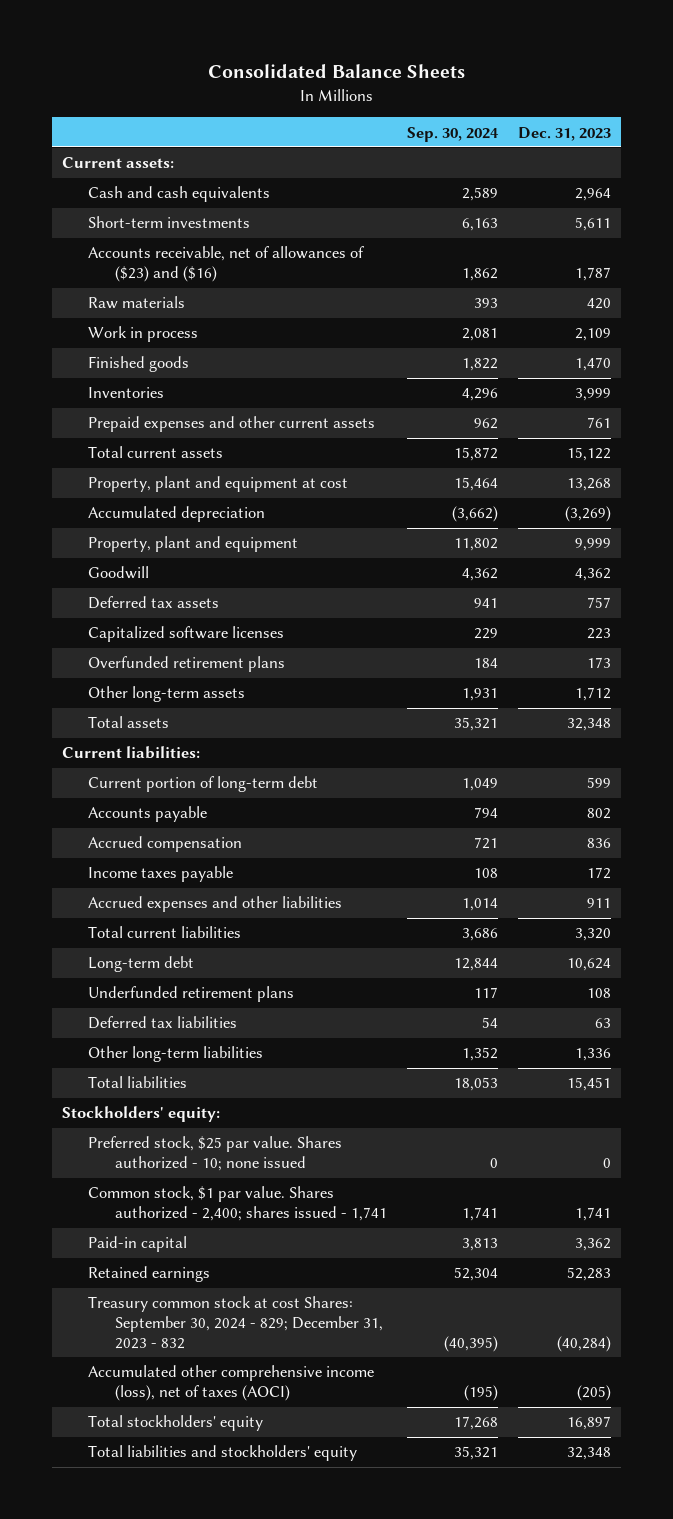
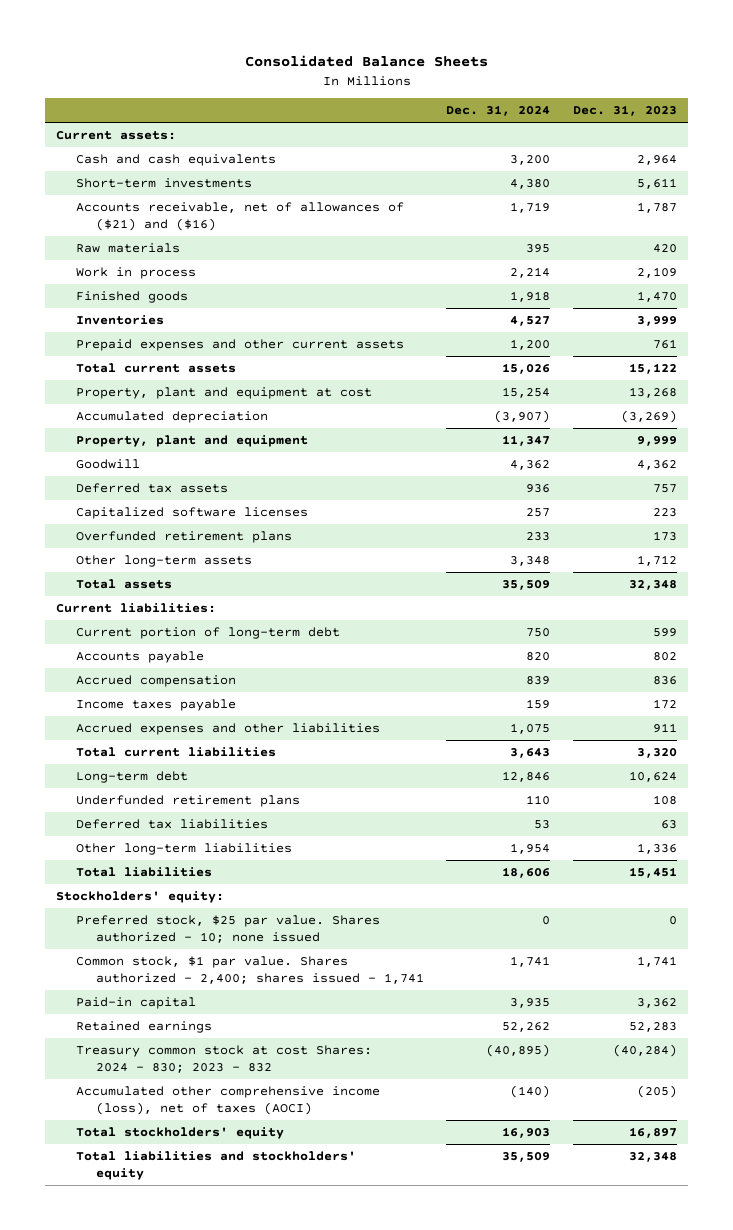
[407,126,500,142] Sep. 30, 2024 -> none
none -> [446,105,551,117] Dec. 31, 2024
[88,246,365,283] Accounts receivable, net of allowances of ($23) and ($16) -> [76,201,405,232] Accounts receivable, net of allowances of ($21) and ($16)
[88,1296,383,1350] Treasury common stock at cost Shares: September 30, 2024 - 829; December 31, 2023 - 832 -> [76,1044,373,1074] Treasury common stock at cost Shares: 2024 - 830; 2023 - 832

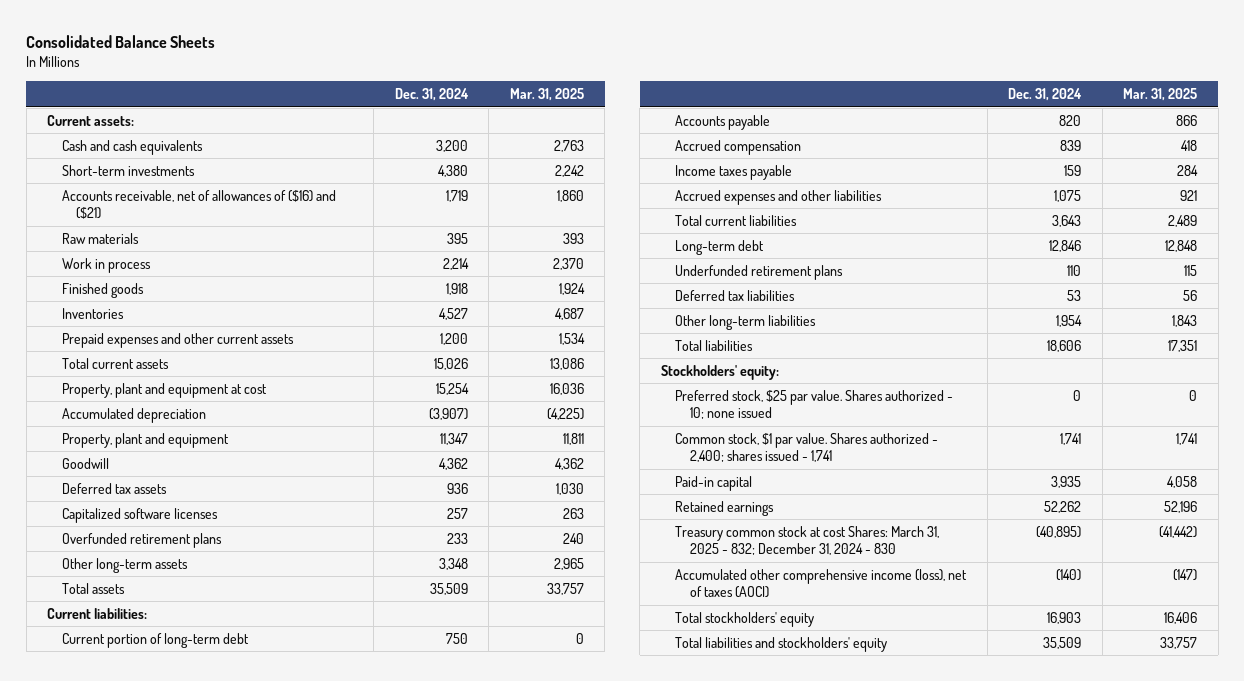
[572,105,677,117] Dec. 31, 2023 -> none
none -> [509,88,584,102] Mar. 31, 2025
[76,201,405,232] Accounts receivable, net of allowances of ($21) and ($16) -> [61,189,336,220] Accounts receivable, net of allowances of ($16) and ($21)
[76,1044,373,1074] Treasury common stock at cost Shares: 2024 - 830; 2023 - 832 -> [675,525,940,556] Treasury common stock at cost Shares: March 31, 2025 - 832; December 31, 2024 - 830

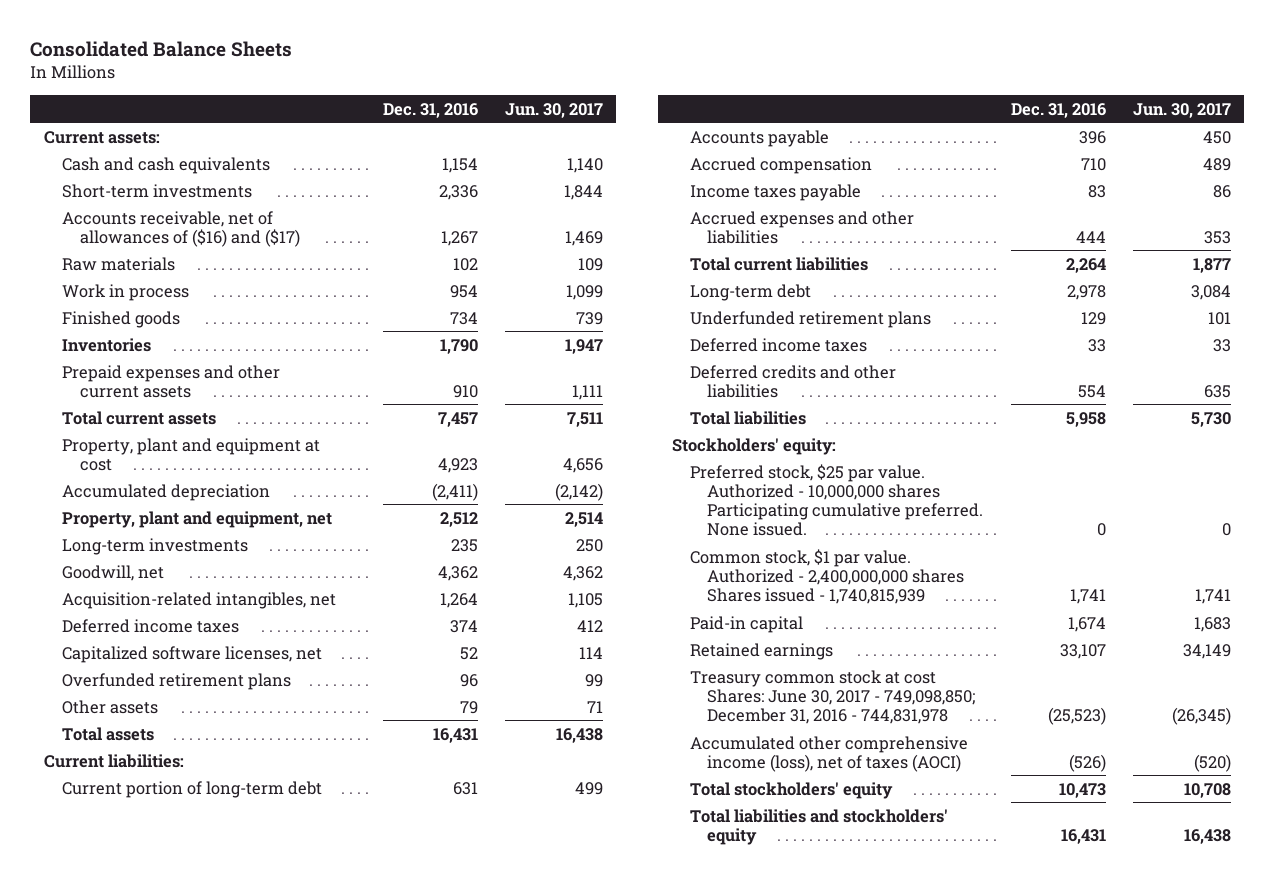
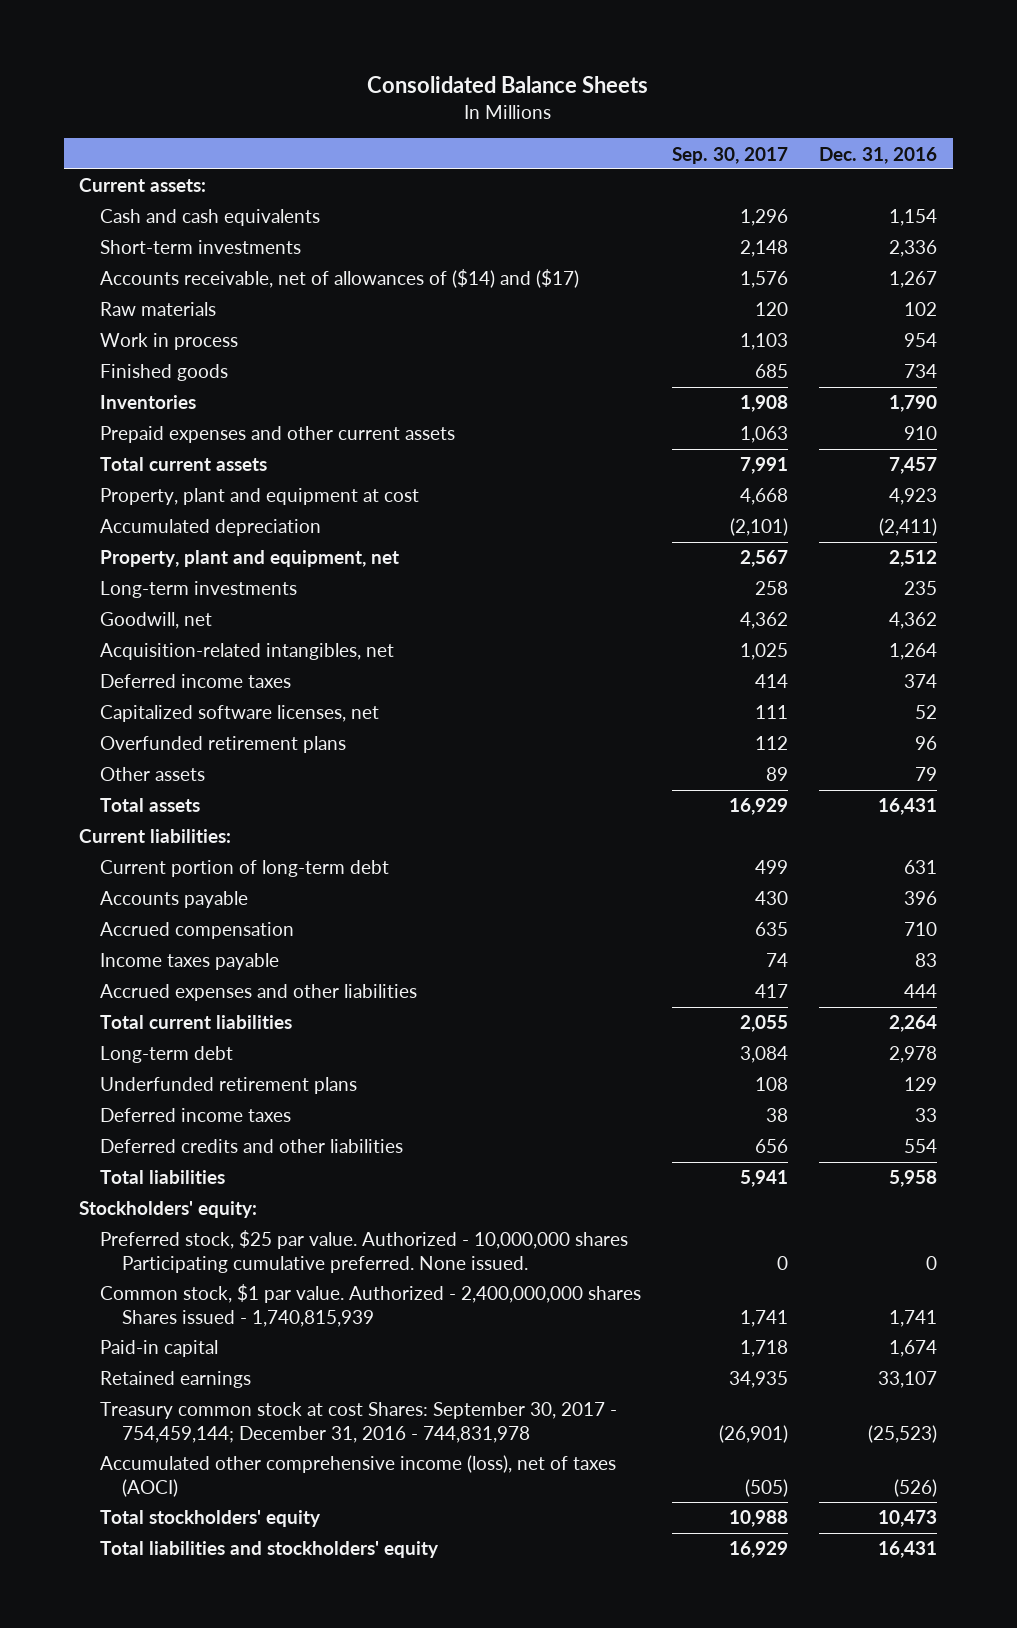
[504,102,603,118] Jun. 30, 2017 -> none
none -> [672,146,789,164] Sep. 30, 2017
[61,210,300,247] Accounts receivable, net of allowances of ($16) and ($17) -> [100,269,580,289] Accounts receivable, net of allowances of ($14) and ($17)
[689,669,976,724] Treasury common stock at cost Shares: June 30, 2017 - 749,098,850; December 31, 2016 - 744,831,978 -> [100,1402,618,1443] Treasury common stock at cost Shares: September 30, 2017 - 754,459,144; December 31, 2016 - 744,831,978

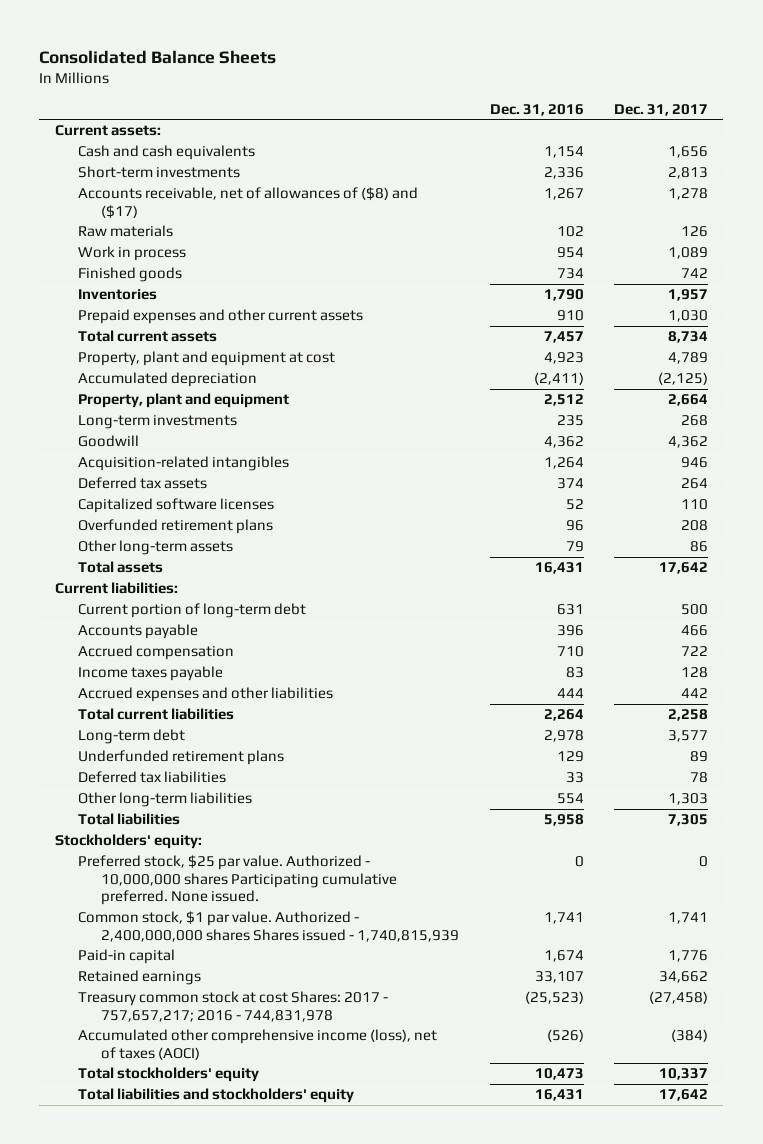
[672,146,789,164] Sep. 30, 2017 -> none
none -> [614,103,709,116] Dec. 31, 2017
[100,269,580,289] Accounts receivable, net of allowances of ($14) and ($17) -> [77,187,418,219] Accounts receivable, net of allowances of ($8) and ($17)
[100,550,400,568] Property, plant and equipment, net -> [77,393,289,409] Property, plant and equipment
[100,612,213,630] Goodwill, net -> [77,435,139,448] Goodwill
[100,643,395,661] Acquisition-related intangibles, net -> [77,456,289,472] Acquisition-related intangibles
[100,674,292,689] Deferred income taxes -> [77,477,207,490] Deferred tax assets
[100,705,380,723] Capitalized software licenses, net -> [77,498,274,514] Capitalized software licenses
[100,767,206,782] Other assets -> [77,540,233,556] Other long-term assets
[100,1108,292,1123] Deferred income taxes -> [77,771,226,784] Deferred tax liabilities
[100,1139,404,1154] Deferred credits and other liabilities -> [77,792,252,808] Other long-term liabilities
[100,1402,618,1443] Treasury common stock at cost Shares: September 30, 2017 - 754,459,144; December 31, 2016 - 744,831,978 -> [77,991,388,1022] Treasury common stock at cost Shares: 2017 - 757,657,217; 2016 - 744,831,978

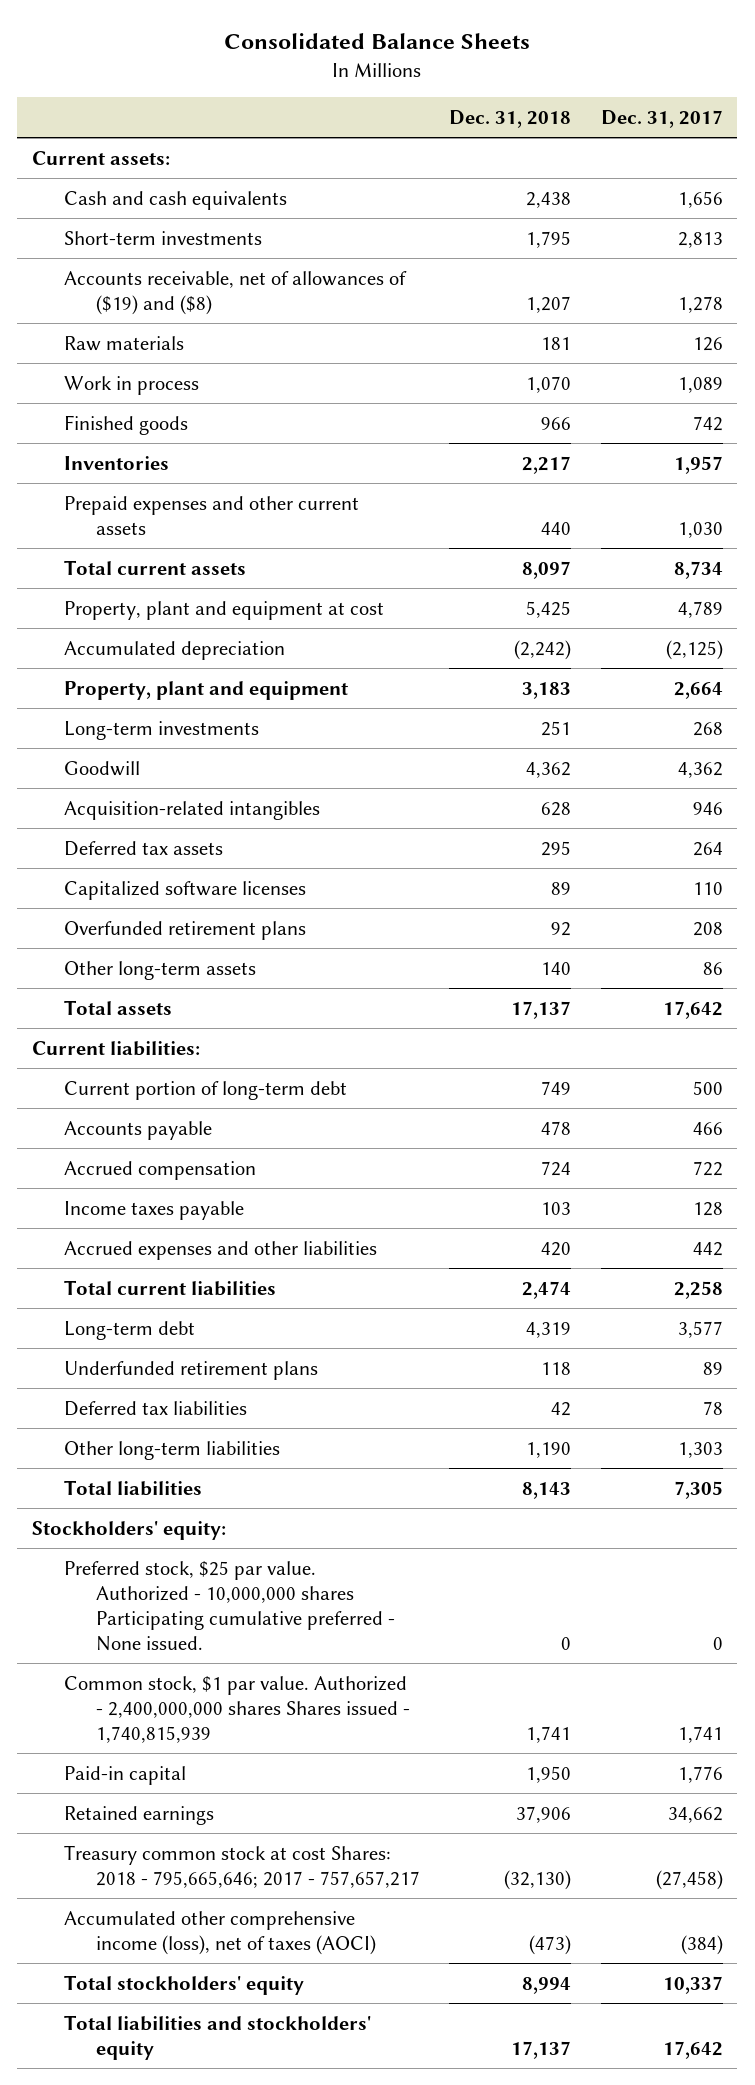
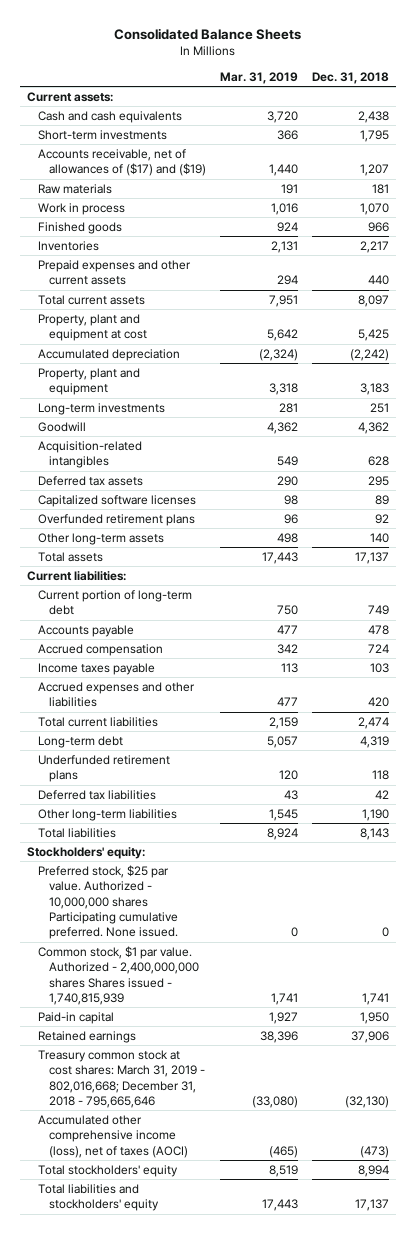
[600,109,723,128] Dec. 31, 2017 -> none
none -> [219,71,298,84] Mar. 31, 2019
[63,270,407,315] Accounts receivable, net of allowances of ($19) and ($8) -> [38,148,206,177] Accounts receivable, net of allowances of ($17) and ($19)
[63,1560,396,1651] Preferred stock, $25 par value. Authorized - 10,000,000 shares Participating cumulative preferred - None issued. -> [38,864,178,940] Preferred stock, $25 par value. Authorized - 10,000,000 shares Participating cumulative preferred. None issued.
[63,1844,421,1888] Treasury common stock at cost Shares: 2018 - 795,665,646; 2017 - 757,657,217 -> [38,1049,205,1108] Treasury common stock at cost shares: March 31, 2019 - 802,016,668; December 31, 2018 - 795,665,646

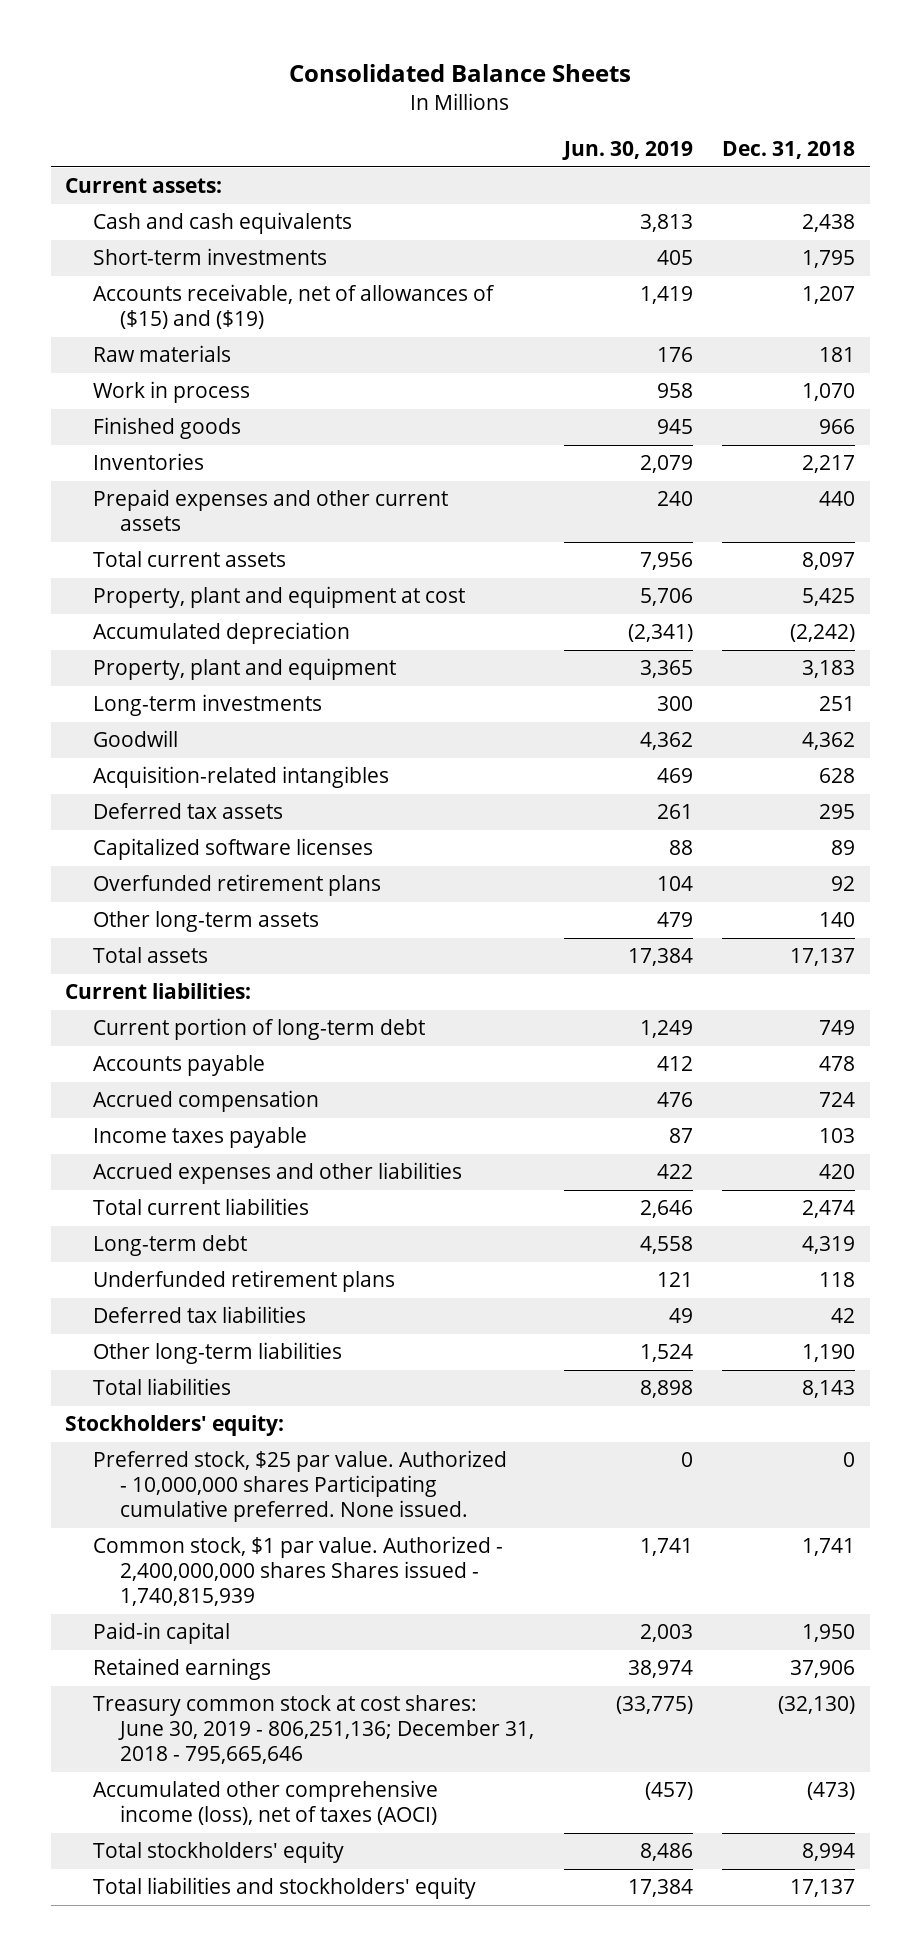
[219,71,298,84] Mar. 31, 2019 -> none
none -> [561,141,693,161] Jun. 30, 2019
[38,148,206,177] Accounts receivable, net of allowances of ($17) and ($19) -> [92,284,495,330] Accounts receivable, net of allowances of ($15) and ($19)
[38,1049,205,1108] Treasury common stock at cost shares: March 31, 2019 - 802,016,668; December 31, 2018 - 795,665,646 -> [92,1695,535,1765] Treasury common stock at cost shares: June 30, 2019 - 806,251,136; December 31, 2018 - 795,665,646

